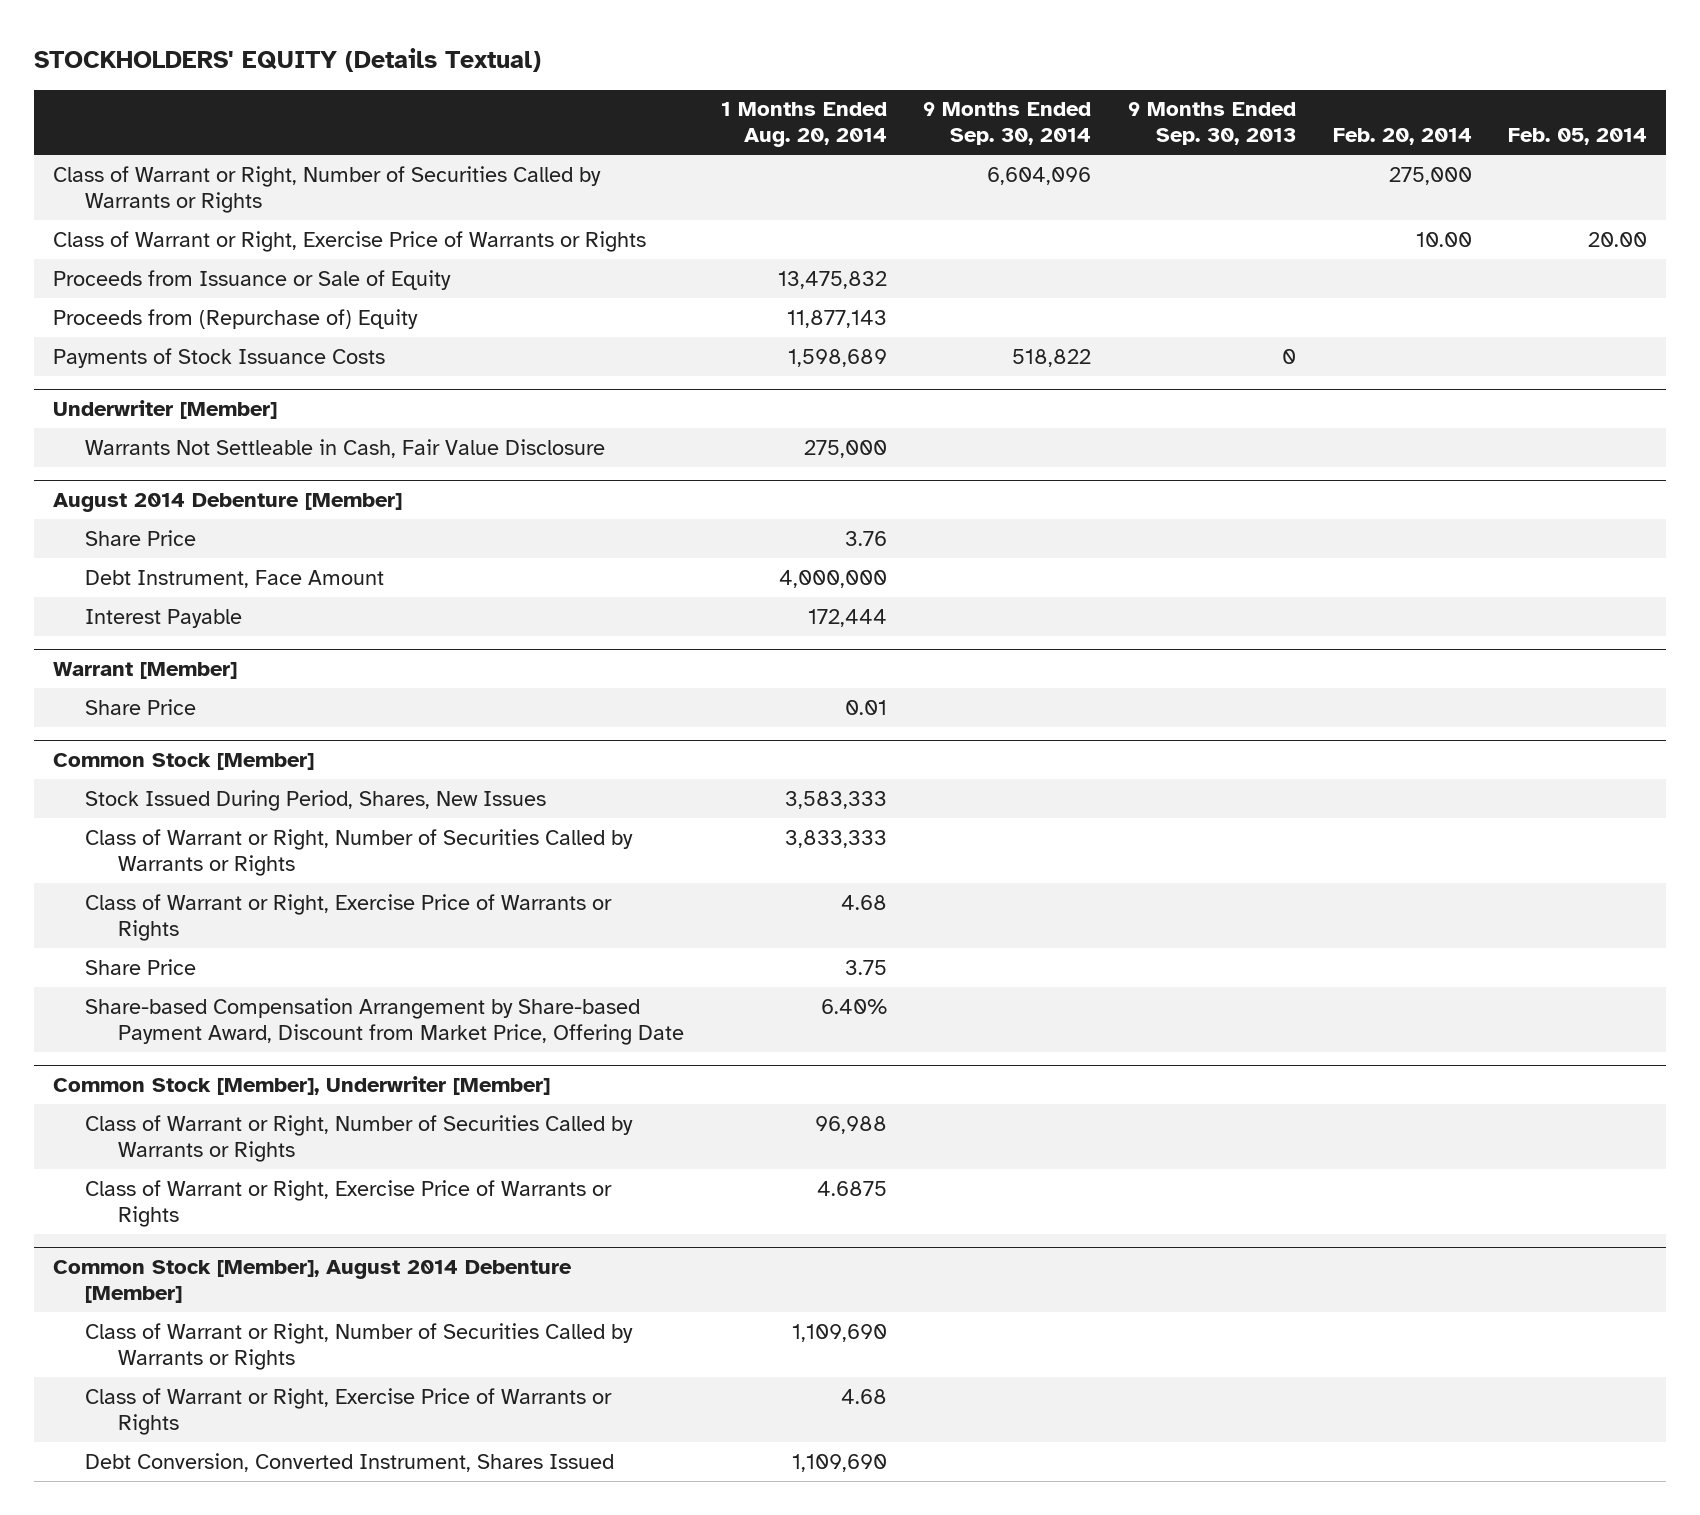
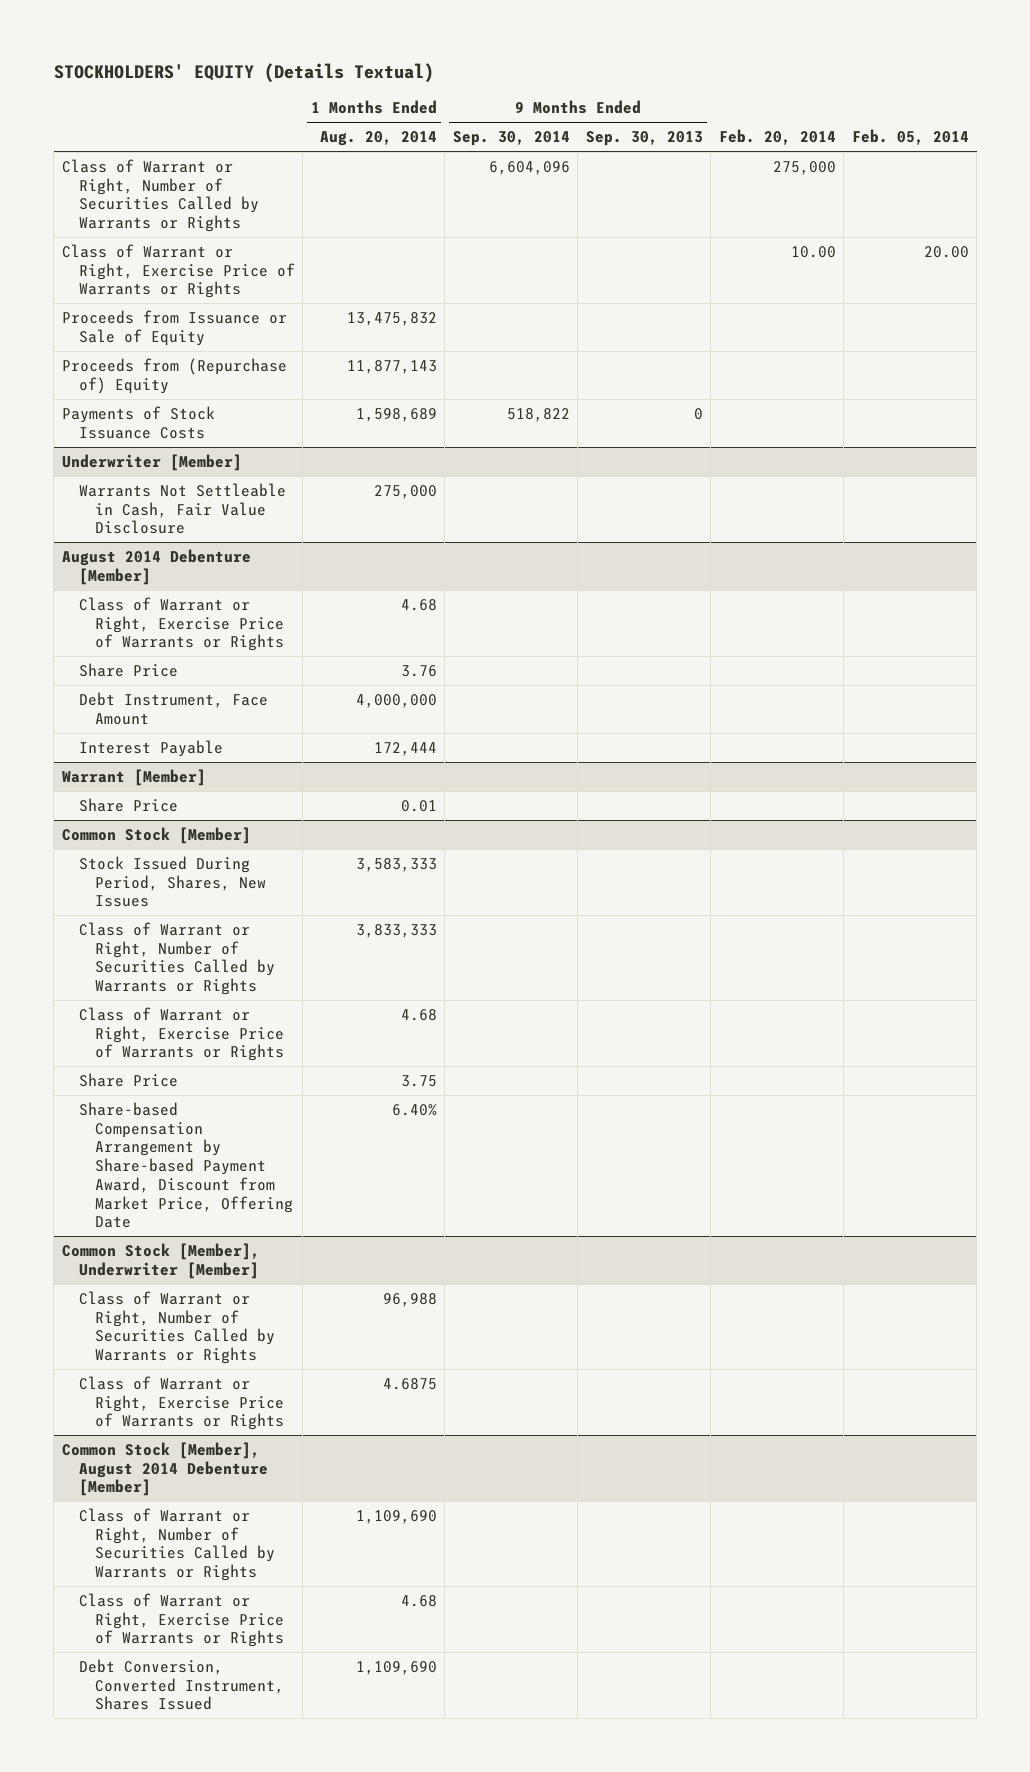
none -> [78,596,285,652] Class of Warrant or Right, Exercise Price of Warrants or Rights

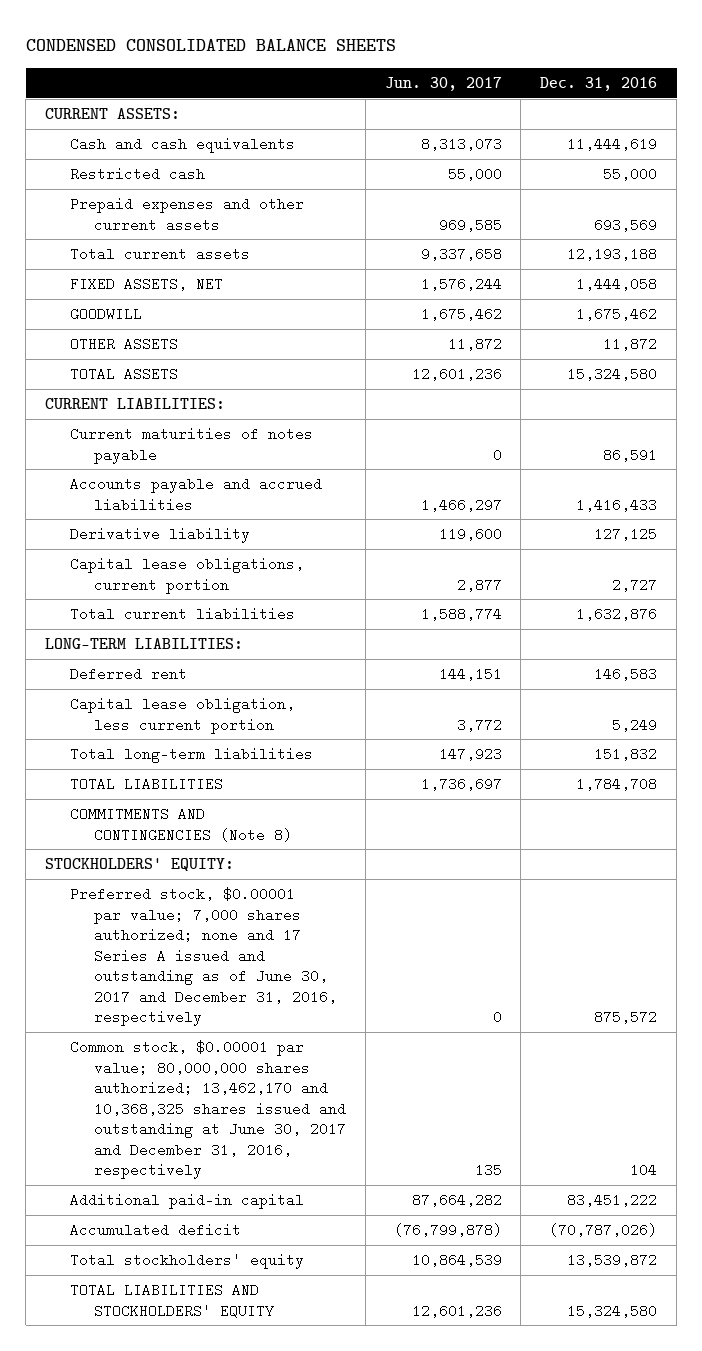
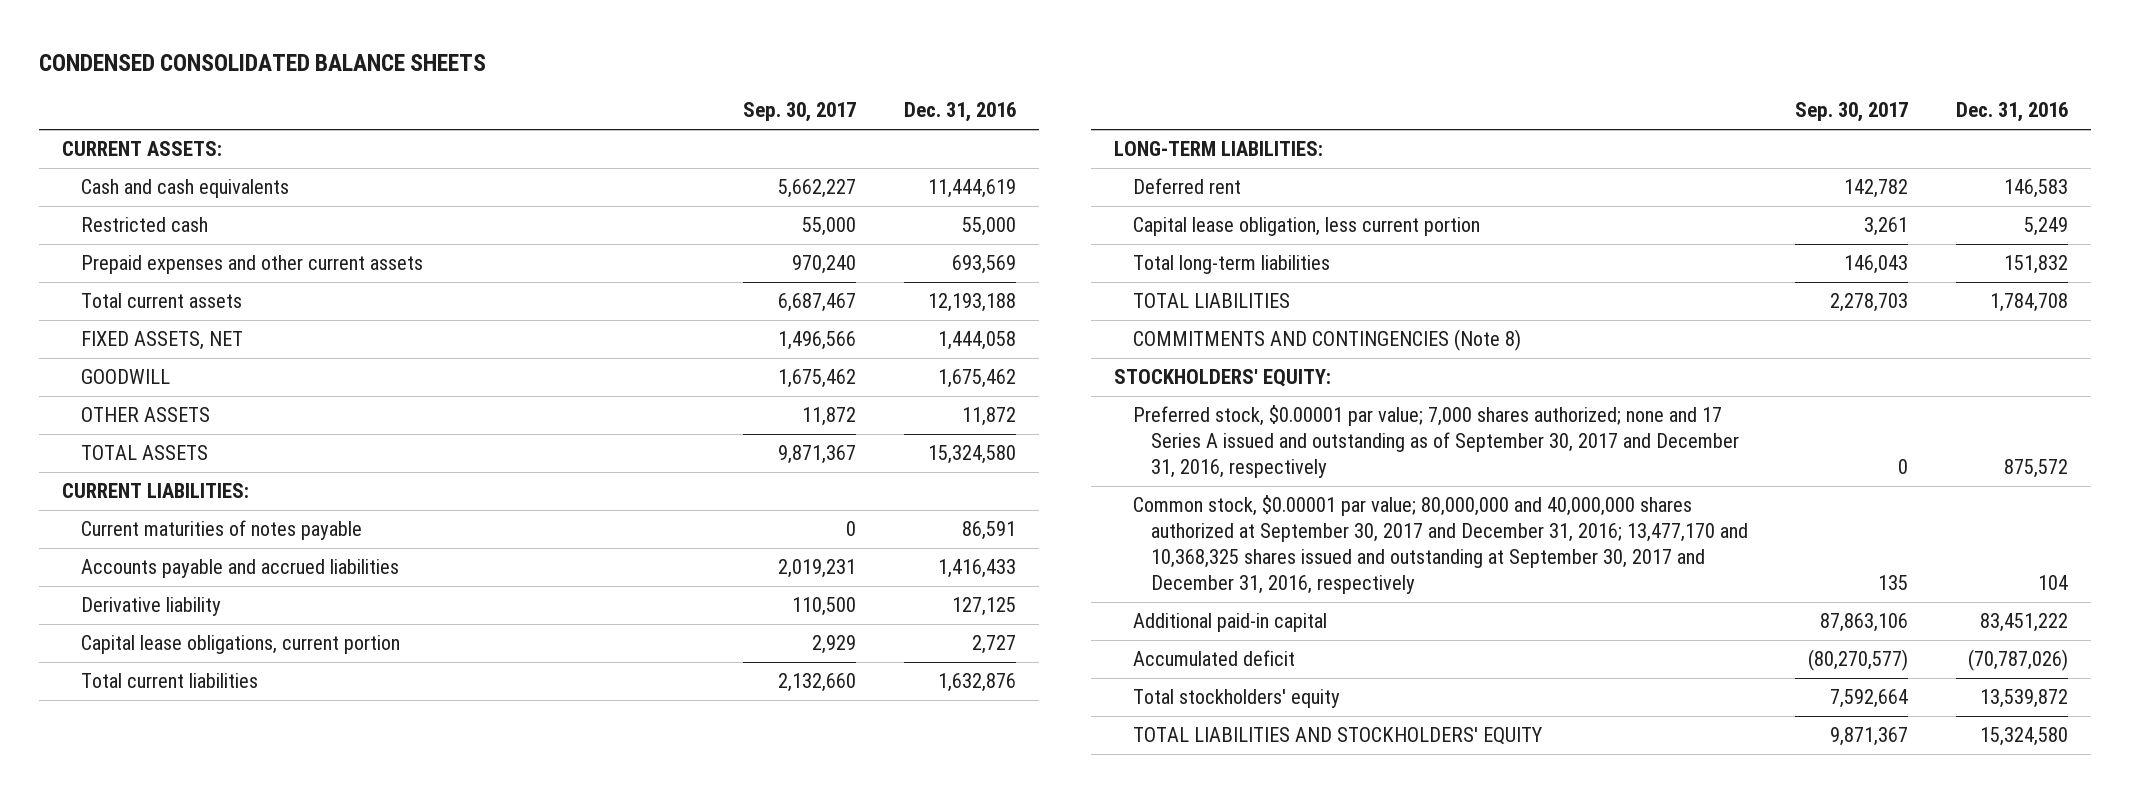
[384,77,502,92] Jun. 30, 2017 -> none
none -> [743,102,857,123] Sep. 30, 2017
[69,887,338,1027] Preferred stock, $0.00001 par value; 7,000 shares authorized; none and 17 Series A issued and outstanding as of June 30, 2017 and December 31, 2016, respectively -> [1132,405,1739,479] Preferred stock, $0.00001 par value; 7,000 shares authorized; none and 17 Series A issued and outstanding as of September 30, 2017 and December 31, 2016, respectively
[69,1040,347,1180] Common stock, $0.00001 par value; 80,000,000 shares authorized; 13,462,170 and 10,368,325 shares issued and outstanding at June 30, 2017 and December 31, 2016, respectively -> [1132,495,1748,595] Common stock, $0.00001 par value; 80,000,000 and 40,000,000 shares authorized at September 30, 2017 and December 31, 2016; 13,477,170 and 10,368,325 shares issued and outstanding at September 30, 2017 and December 31, 2016, respectively

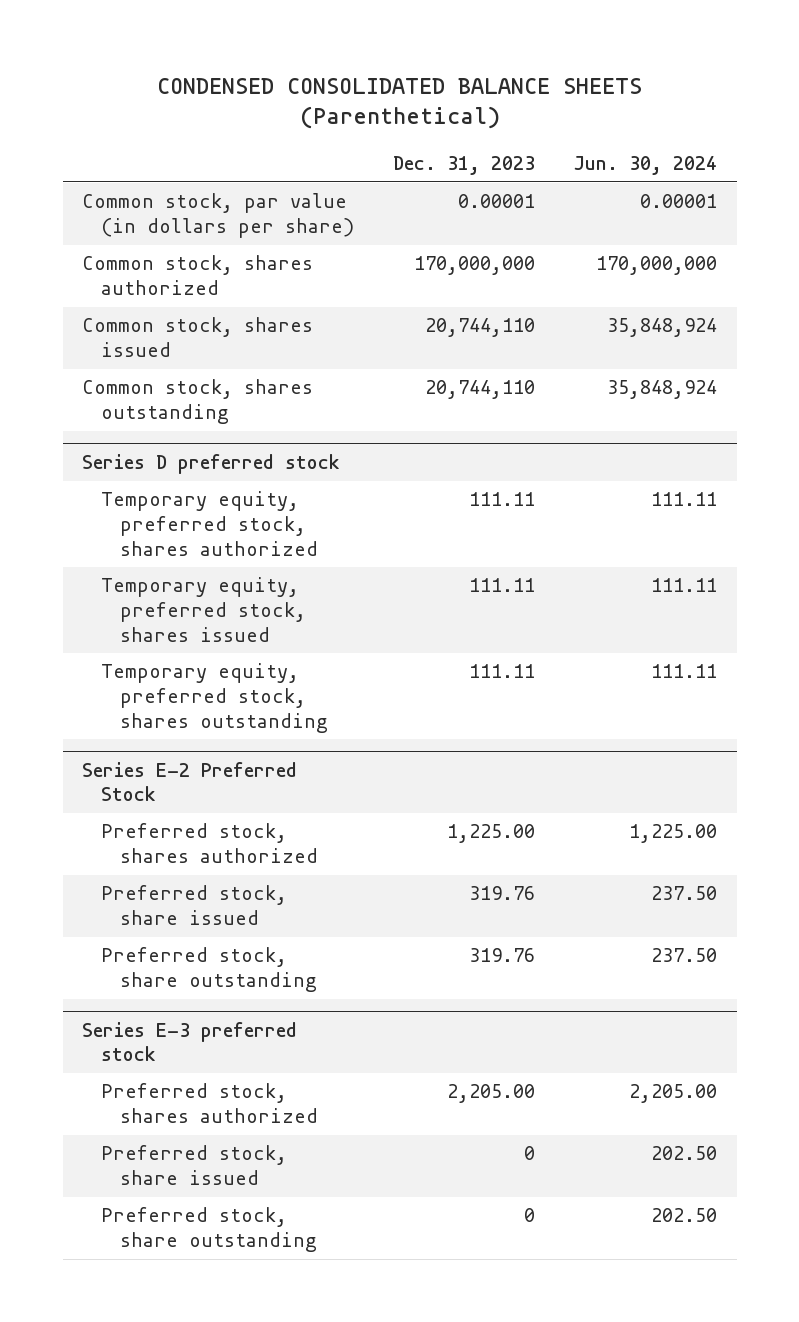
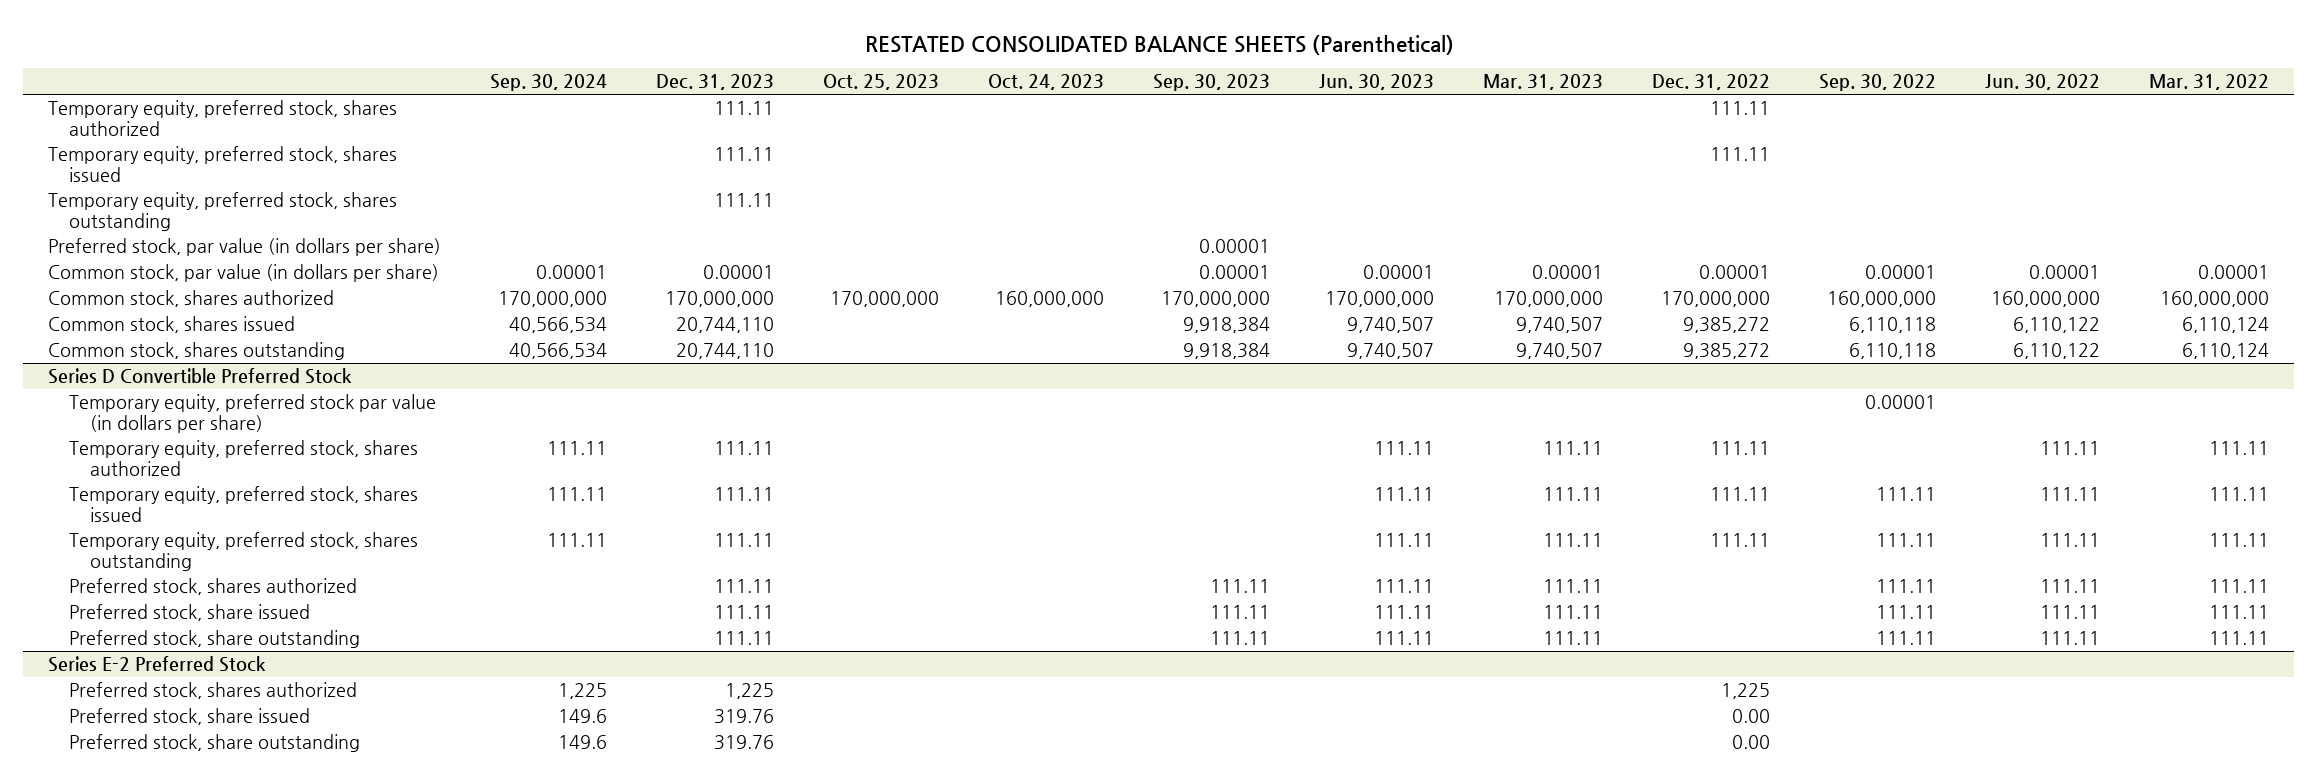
[156,77,642,130] CONDENSED CONSOLIDATED BALANCE SHEETS (Parenthetical) -> [864,34,1454,55] RESTATED CONSOLIDATED BALANCE SHEETS (Parenthetical)
[573,155,718,175] Jun. 30, 2024 -> none
none -> [489,74,607,92] Sep. 30, 2024
none -> [822,74,939,91] Oct. 25, 2023
none -> [987,74,1104,91] Oct. 24, 2023
none -> [1153,74,1271,92] Sep. 30, 2023
none -> [1319,74,1435,91] Jun. 30, 2023
none -> [1483,74,1604,91] Mar. 31, 2023
none -> [1652,74,1771,91] Dec. 31, 2022
none -> [1819,74,1937,92] Sep. 30, 2022
none -> [1985,74,2101,91] Jun. 30, 2022
none -> [2149,74,2270,91] Mar. 31, 2022
none -> [47,100,397,136] Temporary equity, preferred stock, shares authorized
none -> [47,146,397,182] Temporary equity, preferred stock, shares issued
none -> [47,192,397,231] Temporary equity, preferred stock, shares outstanding
none -> [47,238,441,257] Preferred stock, par value (in dollars per share)
[82,453,341,474] Series D preferred stock -> [47,368,352,385] Series D Convertible Preferred Stock
none -> [68,394,436,433] Temporary equity, preferred stock par value (in dollars per share)
none -> [68,578,357,596] Preferred stock, shares authorized
none -> [68,604,310,622] Preferred stock, share issued
none -> [68,630,360,649] Preferred stock, share outstanding
[446,824,535,844] 1,225.00 -> [724,683,774,700] 1,225
[82,1021,298,1062] Series E-3 preferred stock -> none
[101,1083,319,1124] Preferred stock, shares authorized -> none
[101,1145,288,1186] Preferred stock, share issued -> none
[101,1207,318,1253] Preferred stock, share outstanding -> none

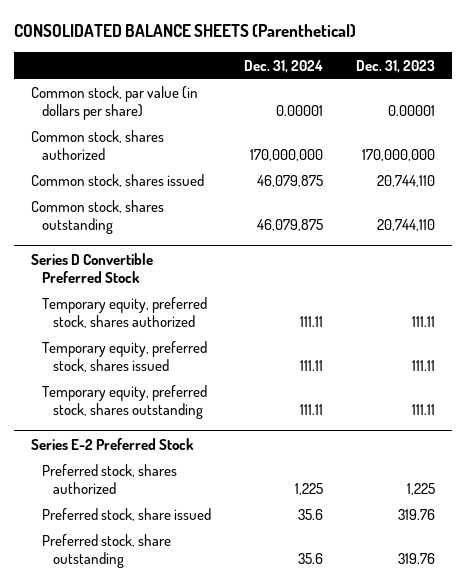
[864,34,1454,55] RESTATED CONSOLIDATED BALANCE SHEETS (Parenthetical) -> [14,24,357,38] CONSOLIDATED BALANCE SHEETS (Parenthetical)
[489,74,607,92] Sep. 30, 2024 -> none
[822,74,939,91] Oct. 25, 2023 -> none
[987,74,1104,91] Oct. 24, 2023 -> none
[1153,74,1271,92] Sep. 30, 2023 -> none
[1319,74,1435,91] Jun. 30, 2023 -> none
[1483,74,1604,91] Mar. 31, 2023 -> none
[1652,74,1771,91] Dec. 31, 2022 -> none
[1819,74,1937,92] Sep. 30, 2022 -> none
[1985,74,2101,91] Jun. 30, 2022 -> none
[2149,74,2270,91] Mar. 31, 2022 -> none
none -> [244,59,324,73] Dec. 31, 2024
[47,100,397,136] Temporary equity, preferred stock, shares authorized -> none
[47,146,397,182] Temporary equity, preferred stock, shares issued -> none
[47,192,397,231] Temporary equity, preferred stock, shares outstanding -> none
[47,238,441,257] Preferred stock, par value (in dollars per share) -> none
[68,394,436,433] Temporary equity, preferred stock par value (in dollars per share) -> none
[68,578,357,596] Preferred stock, shares authorized -> none
[68,604,310,622] Preferred stock, share issued -> none
[68,630,360,649] Preferred stock, share outstanding -> none

